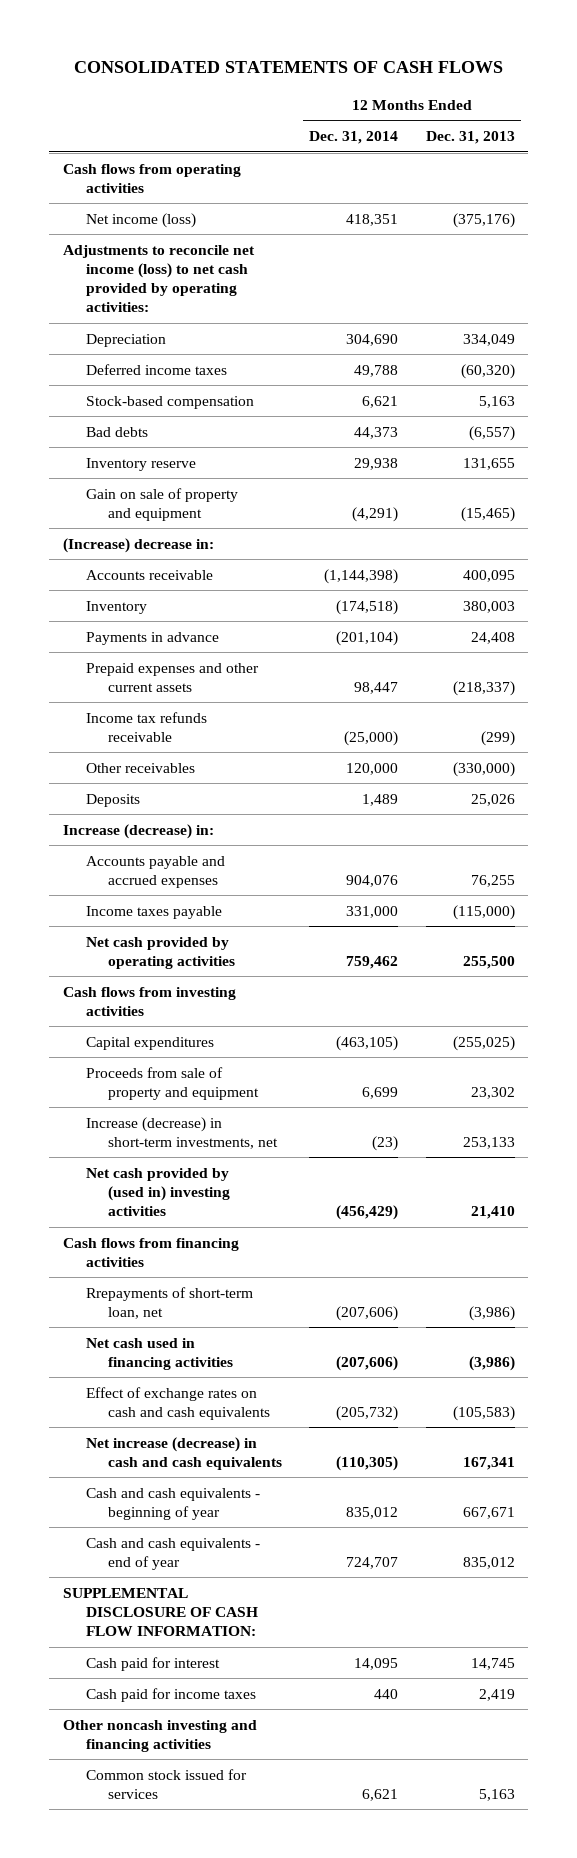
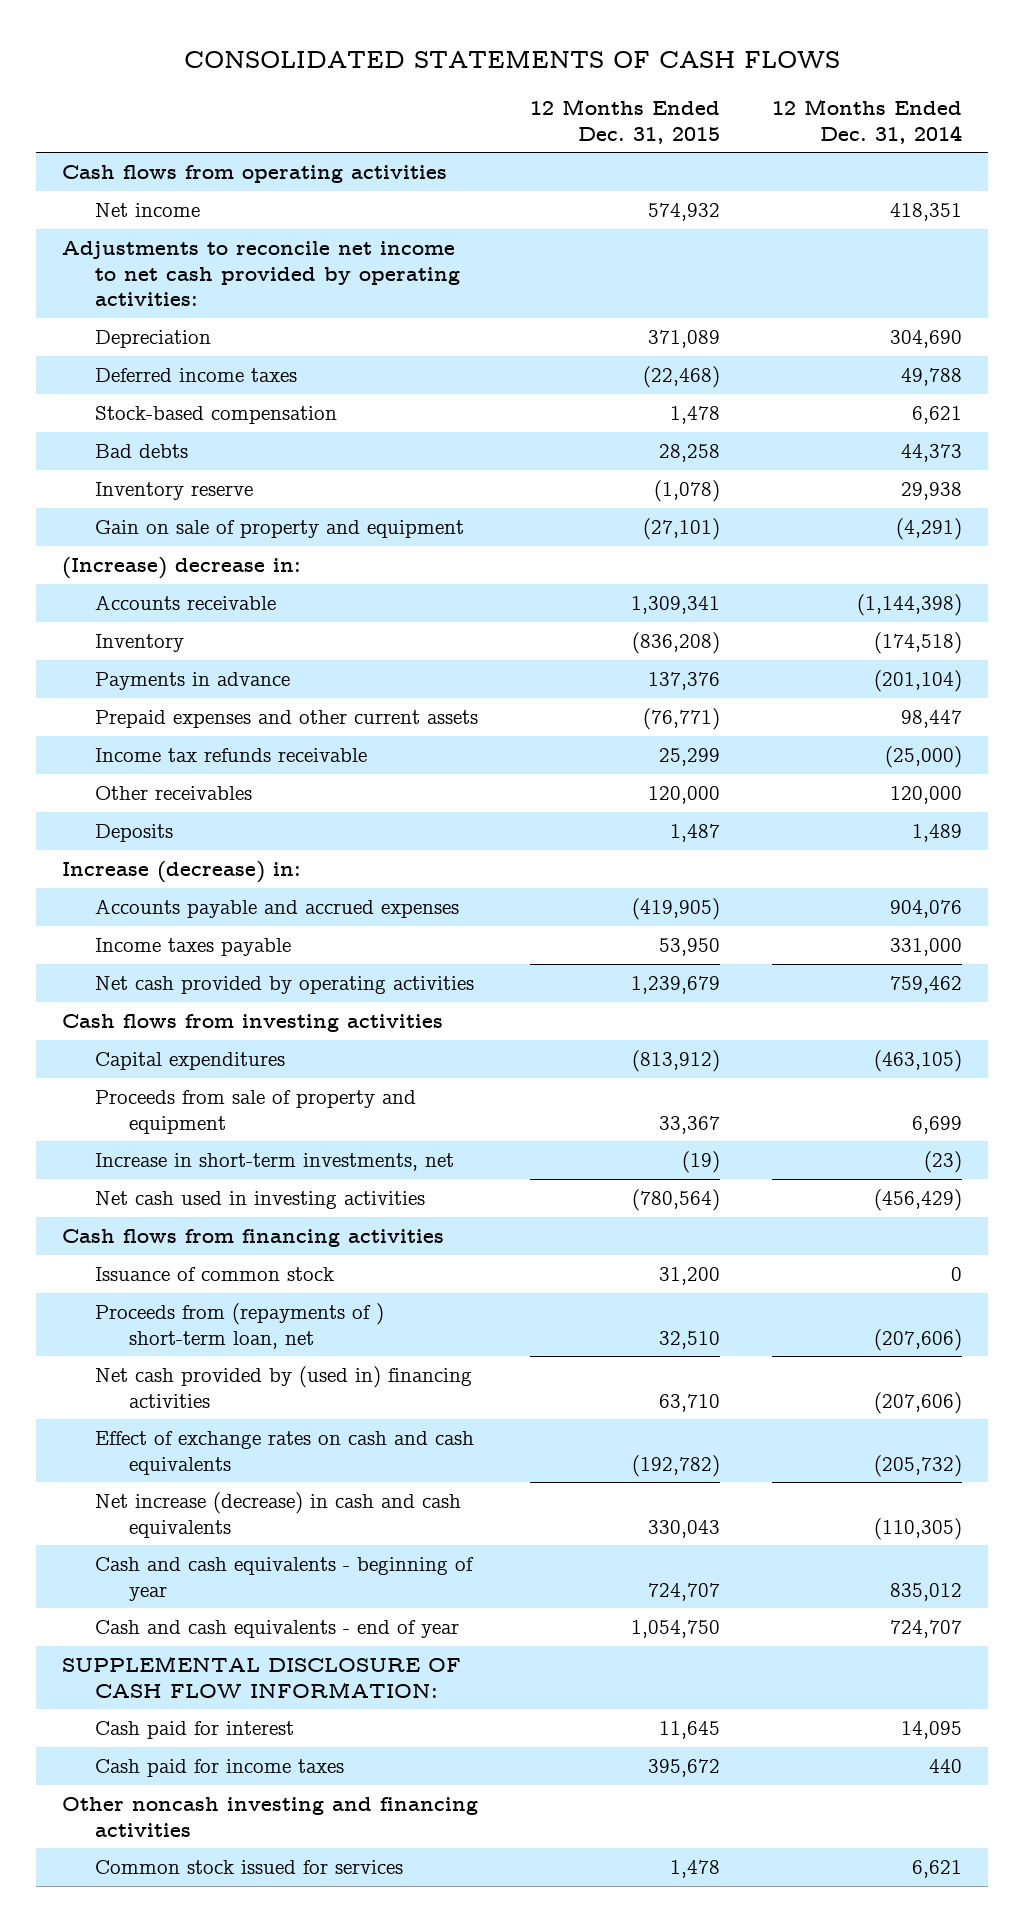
[425,130,515,144] Dec. 31, 2013 -> none
none -> [530,99,721,144] 12 Months Ended Dec. 31, 2015
[85,212,196,228] Net income (loss) -> [95,203,201,218] Net income
[62,244,255,313] Adjustments to reconcile net income (loss) to net cash provided by operating activities: -> [61,241,461,306] Adjustments to reconcile net income to net cash provided by operating activities:
[85,1116,279,1149] Increase (decrease) in short-term investments, net -> [95,1153,455,1172] Increase in short-term investments, net
[85,1167,231,1216] Net cash provided by (used in) investing activities -> [95,1191,426,1210] Net cash used in investing activities
none -> [95,1267,335,1282] Issuance of common stock
[85,1286,253,1319] Rrepayments of short-term loan, net -> [95,1303,385,1349] Proceeds from (repayments of ) short-term loan, net
[85,1337,234,1370] Net cash used in financing activities -> [95,1366,473,1408] Net cash provided by (used in) financing activities

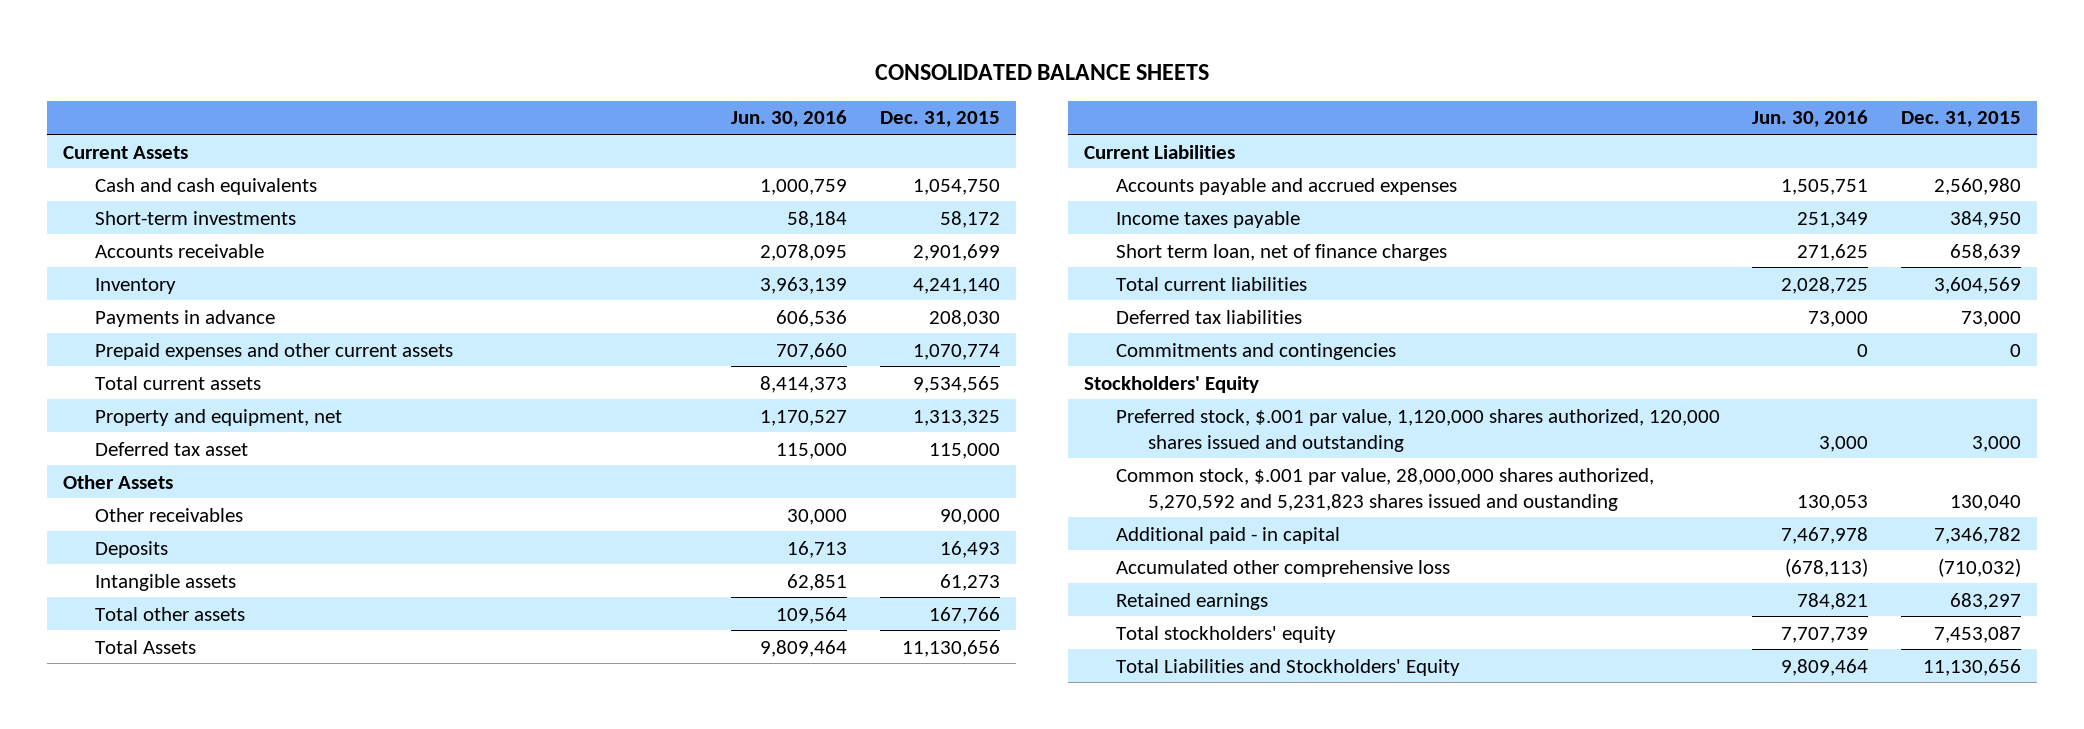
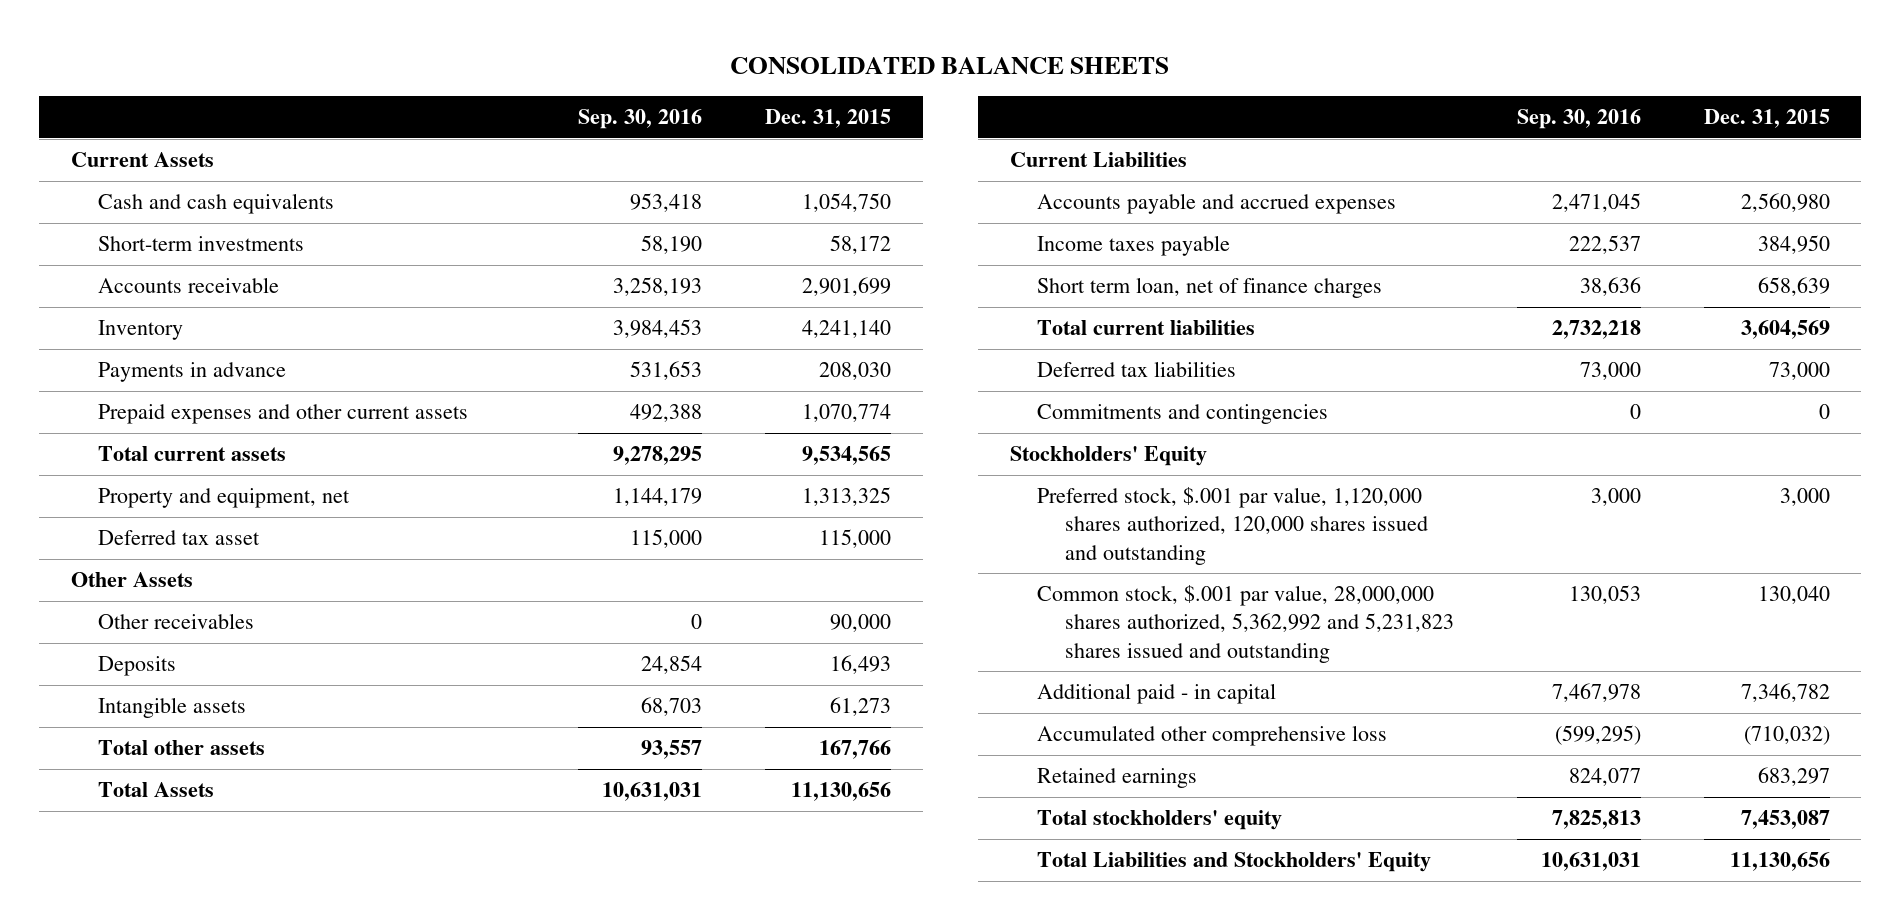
[731,110,848,128] Jun. 30, 2016 -> none
none -> [578,109,703,130] Sep. 30, 2016
[1116,467,1655,511] Common stock, $.001 par value, 28,000,000 shares authorized, 5,270,592 and 5,231,823 shares issued and oustanding -> [1037,585,1454,663] Common stock, $.001 par value, 28,000,000 shares authorized, 5,362,992 and 5,231,823 shares issued and outstanding

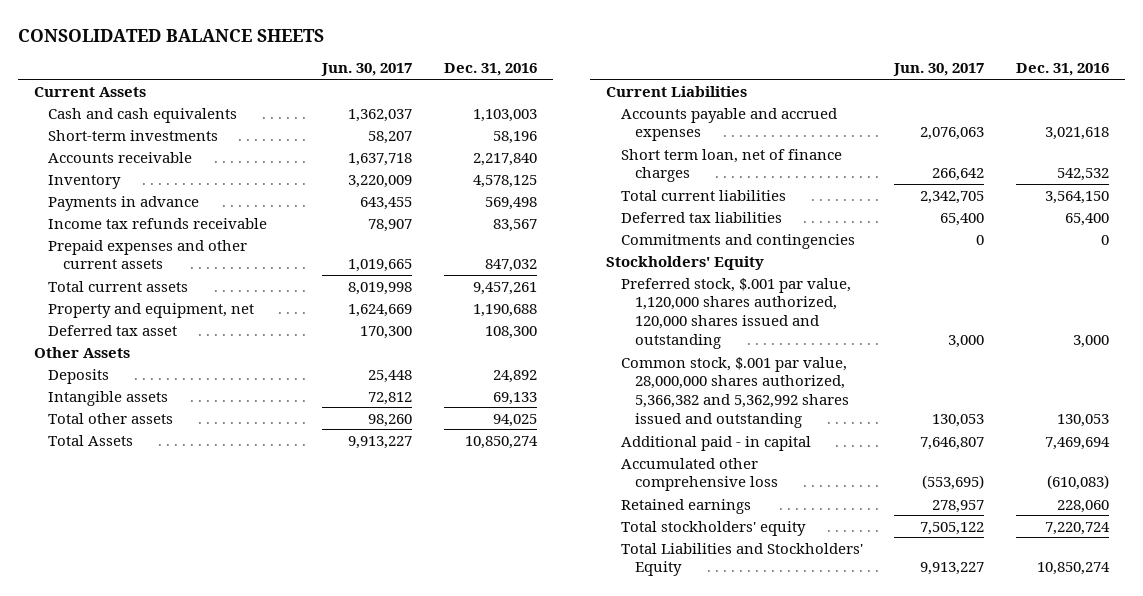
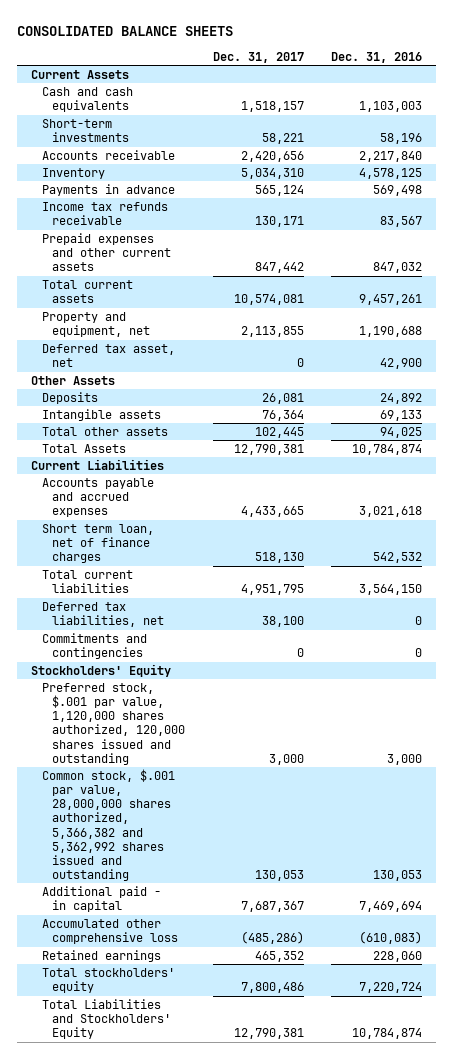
[321,63,413,77] Jun. 30, 2017 -> none
none -> [212,51,304,63] Dec. 31, 2017
[48,324,178,336] Deferred tax asset -> [41,344,175,368] Deferred tax asset, net
[484,325,537,339] 108,300 -> [380,358,423,370] 42,900
[464,435,538,449] 10,850,274 -> [352,444,423,456] 10,784,874
[620,211,782,223] Deferred tax liabilities -> [41,602,165,628] Deferred tax liabilities, net
[1065,212,1110,226] 65,400 -> [415,616,423,626] 0
[1037,562,1111,576] 10,850,274 -> [352,1028,423,1040] 10,784,874

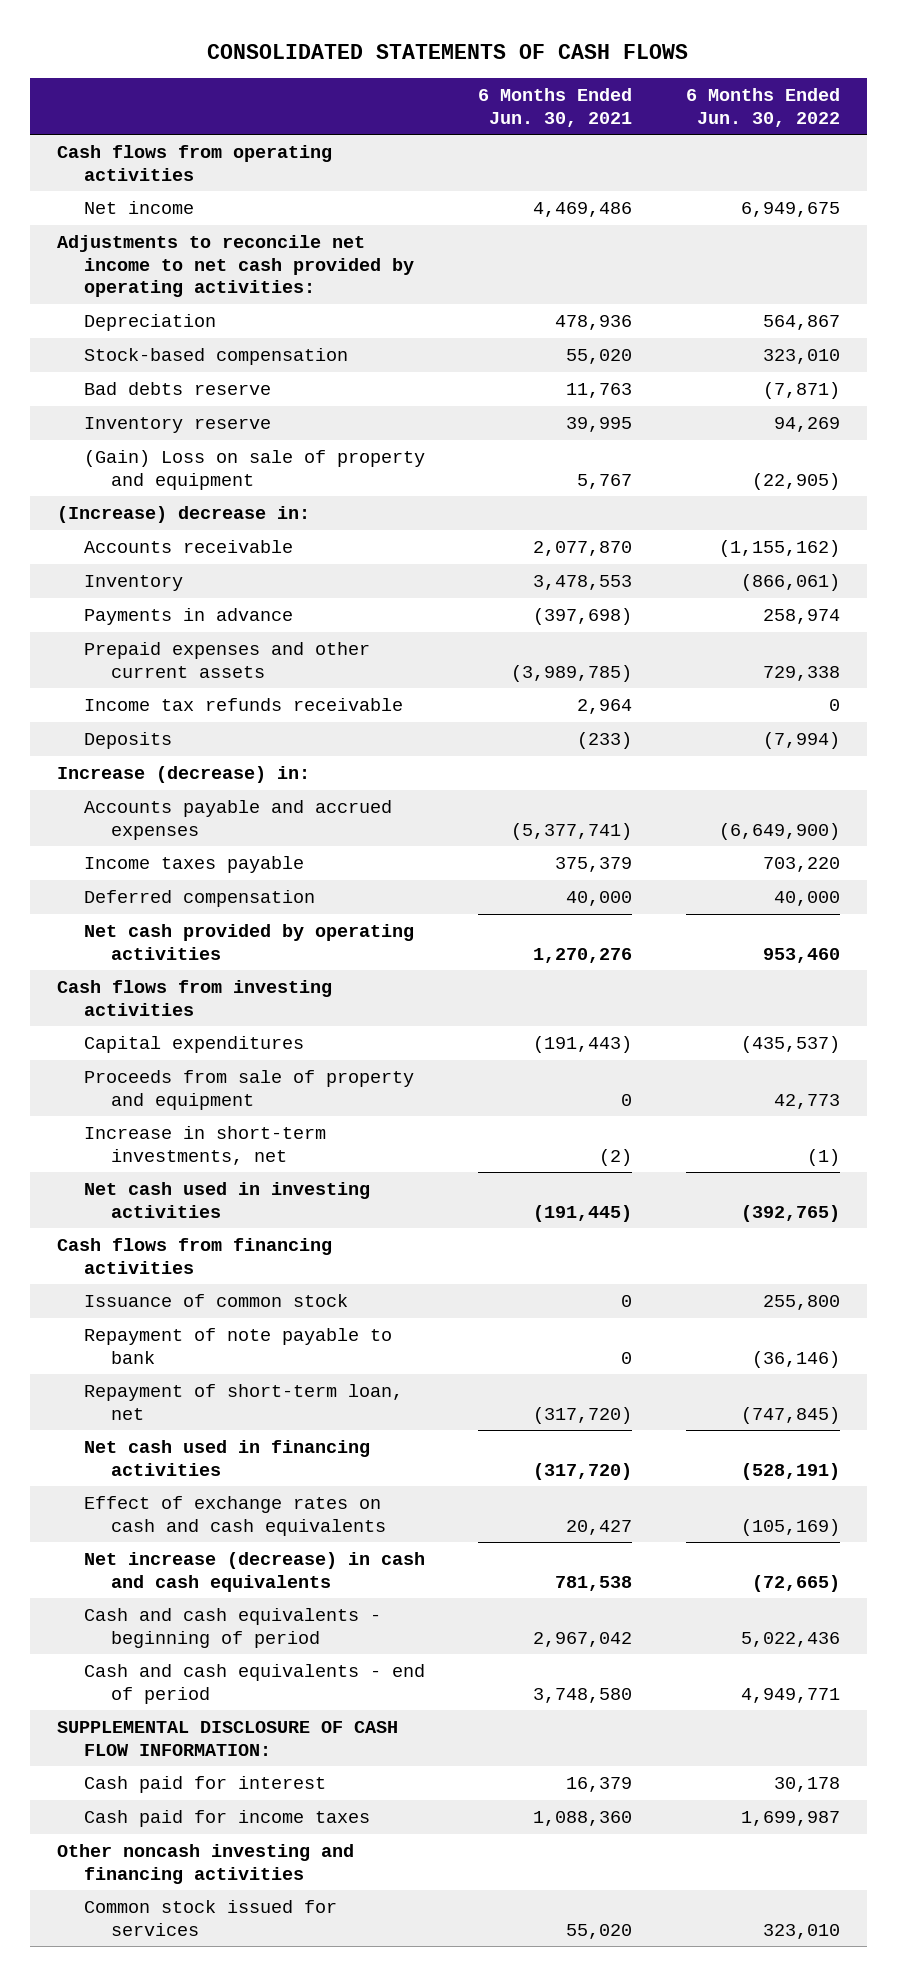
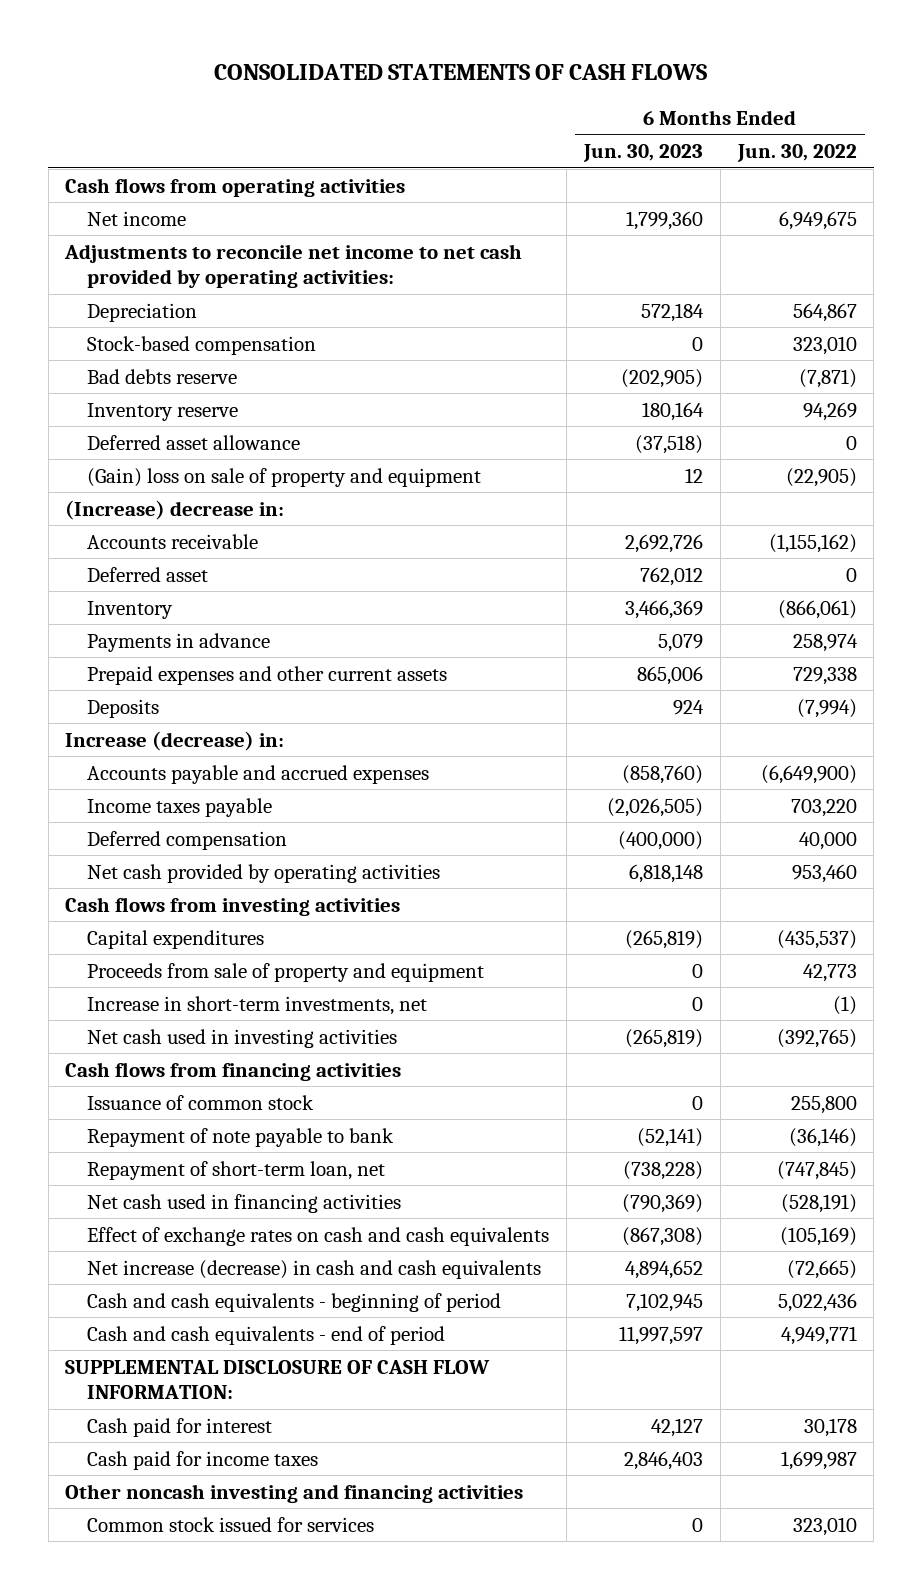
[478,88,633,127] 6 Months Ended Jun. 30, 2021 -> none
none -> [582,143,703,162] Jun. 30, 2023
none -> [87,434,301,450] Deferred asset allowance
[84,450,426,490] (Gain) Loss on sale of property and equipment -> [87,467,482,487] (Gain) loss on sale of property and equipment
none -> [87,566,209,582] Deferred asset
[84,698,404,712] Income tax refunds receivable -> none

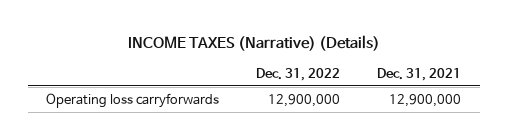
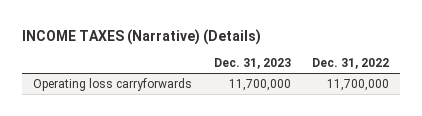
[377,67,462,81] Dec. 31, 2021 -> none
none -> [213,58,291,70] Dec. 31, 2023
[268,94,341,108] 12,900,000 -> [327,79,390,92] 11,700,000

